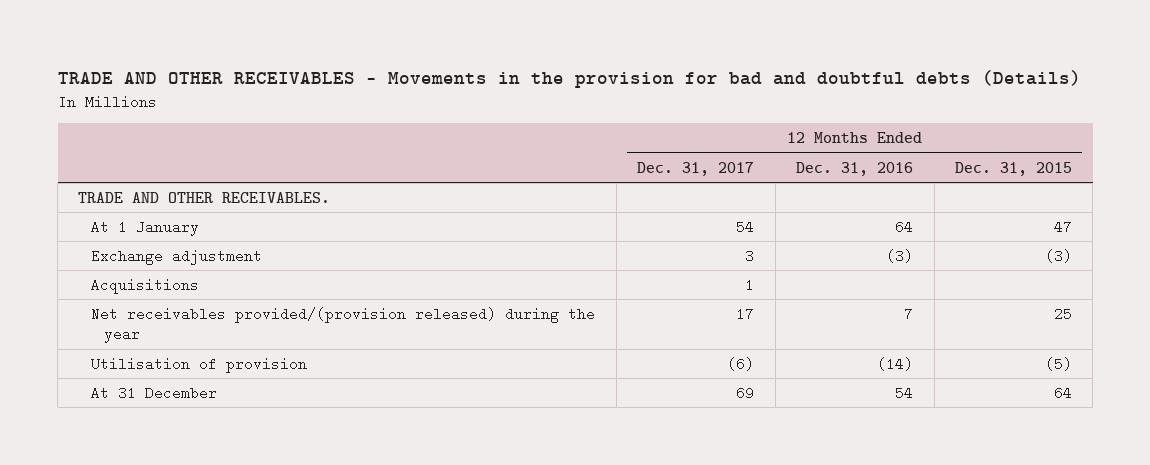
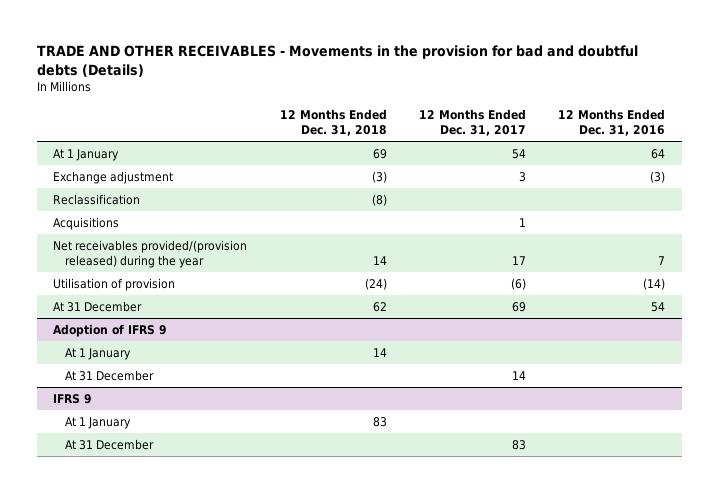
[954,161,1072,176] Dec. 31, 2015 -> none
none -> [279,109,387,136] 12 Months Ended Dec. 31, 2018
[78,191,331,203] TRADE AND OTHER RECEIVABLES. -> none
none -> [53,194,141,206] Reclassification
none -> [53,324,168,338] Adoption of IFRS 9
none -> [65,348,132,361] At 1 January
none -> [65,370,155,382] At 31 December
none -> [53,394,93,405] IFRS 9
none -> [65,417,132,430] At 1 January
none -> [65,439,155,451] At 31 December

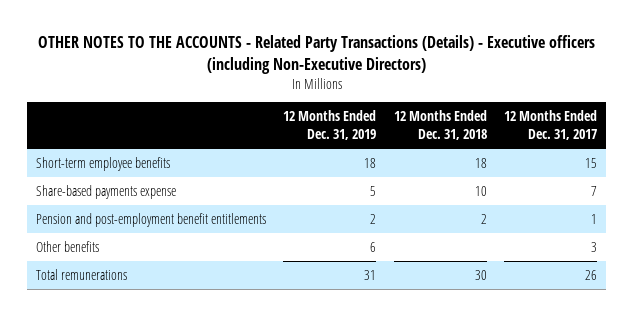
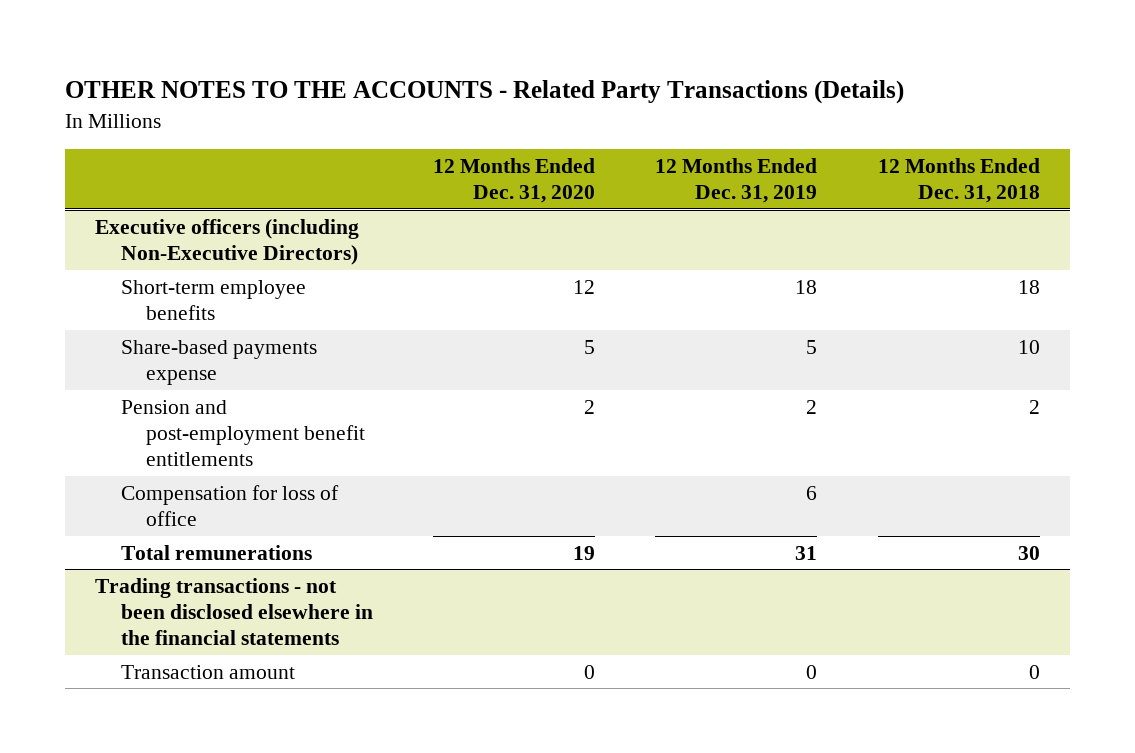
[37,35,595,74] OTHER NOTES TO THE ACCOUNTS - Related Party Transactions (Details) - Executive officers (including Non-Executive Directors) -> [64,80,904,105] OTHER NOTES TO THE ACCOUNTS - Related Party Transactions (Details)
[504,110,598,141] 12 Months Ended Dec. 31, 2017 -> none
none -> [433,157,596,204] 12 Months Ended Dec. 31, 2020
none -> [95,218,360,265] Executive officers (including Non-Executive Directors)
[35,240,99,252] Other benefits -> [120,484,339,526] Compensation for loss of office
none -> [95,577,373,646] Trading transactions - not been disclosed elsewhere in the financial statements
none -> [120,664,295,679] Transaction amount

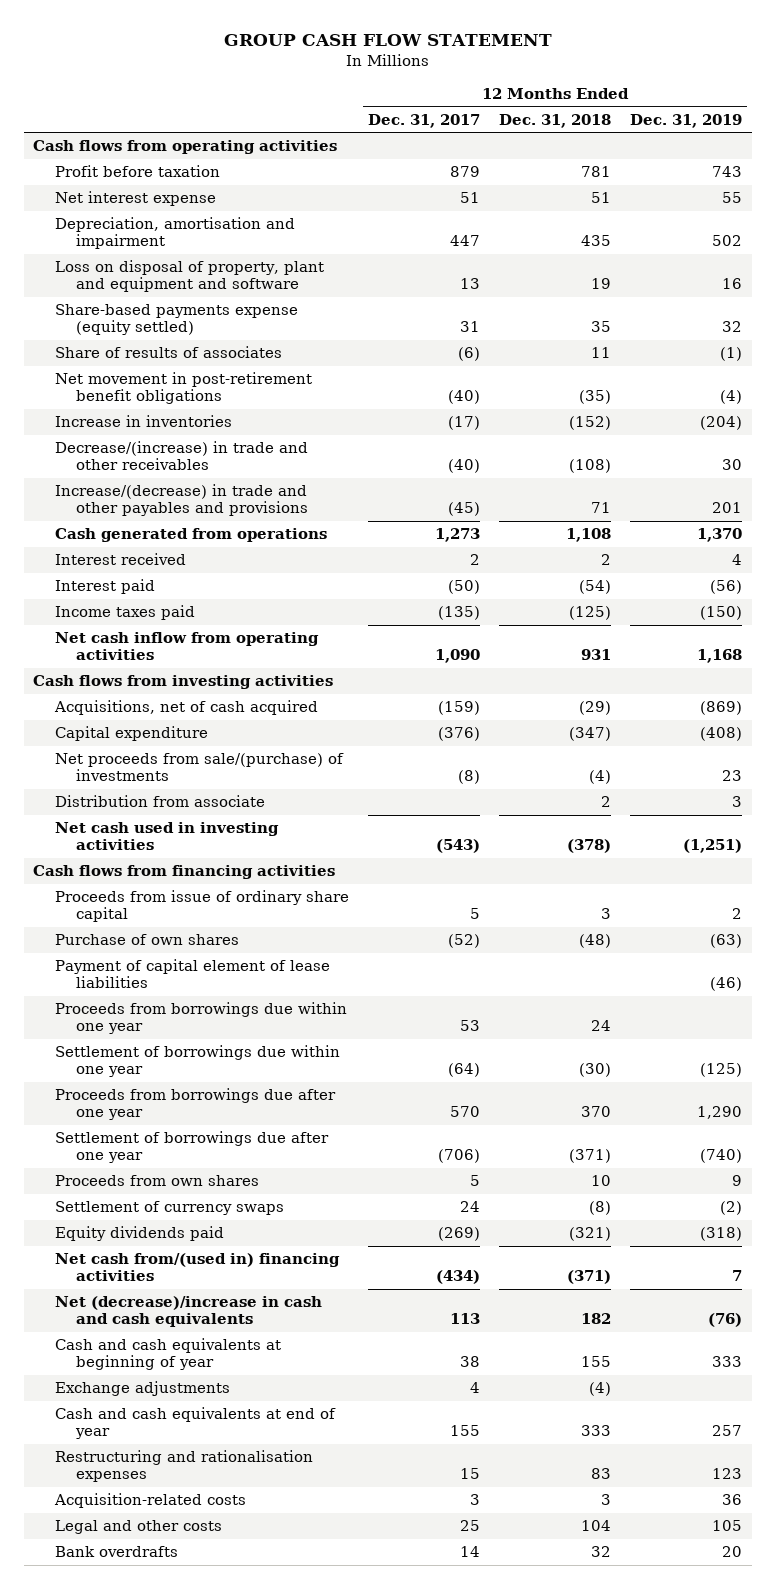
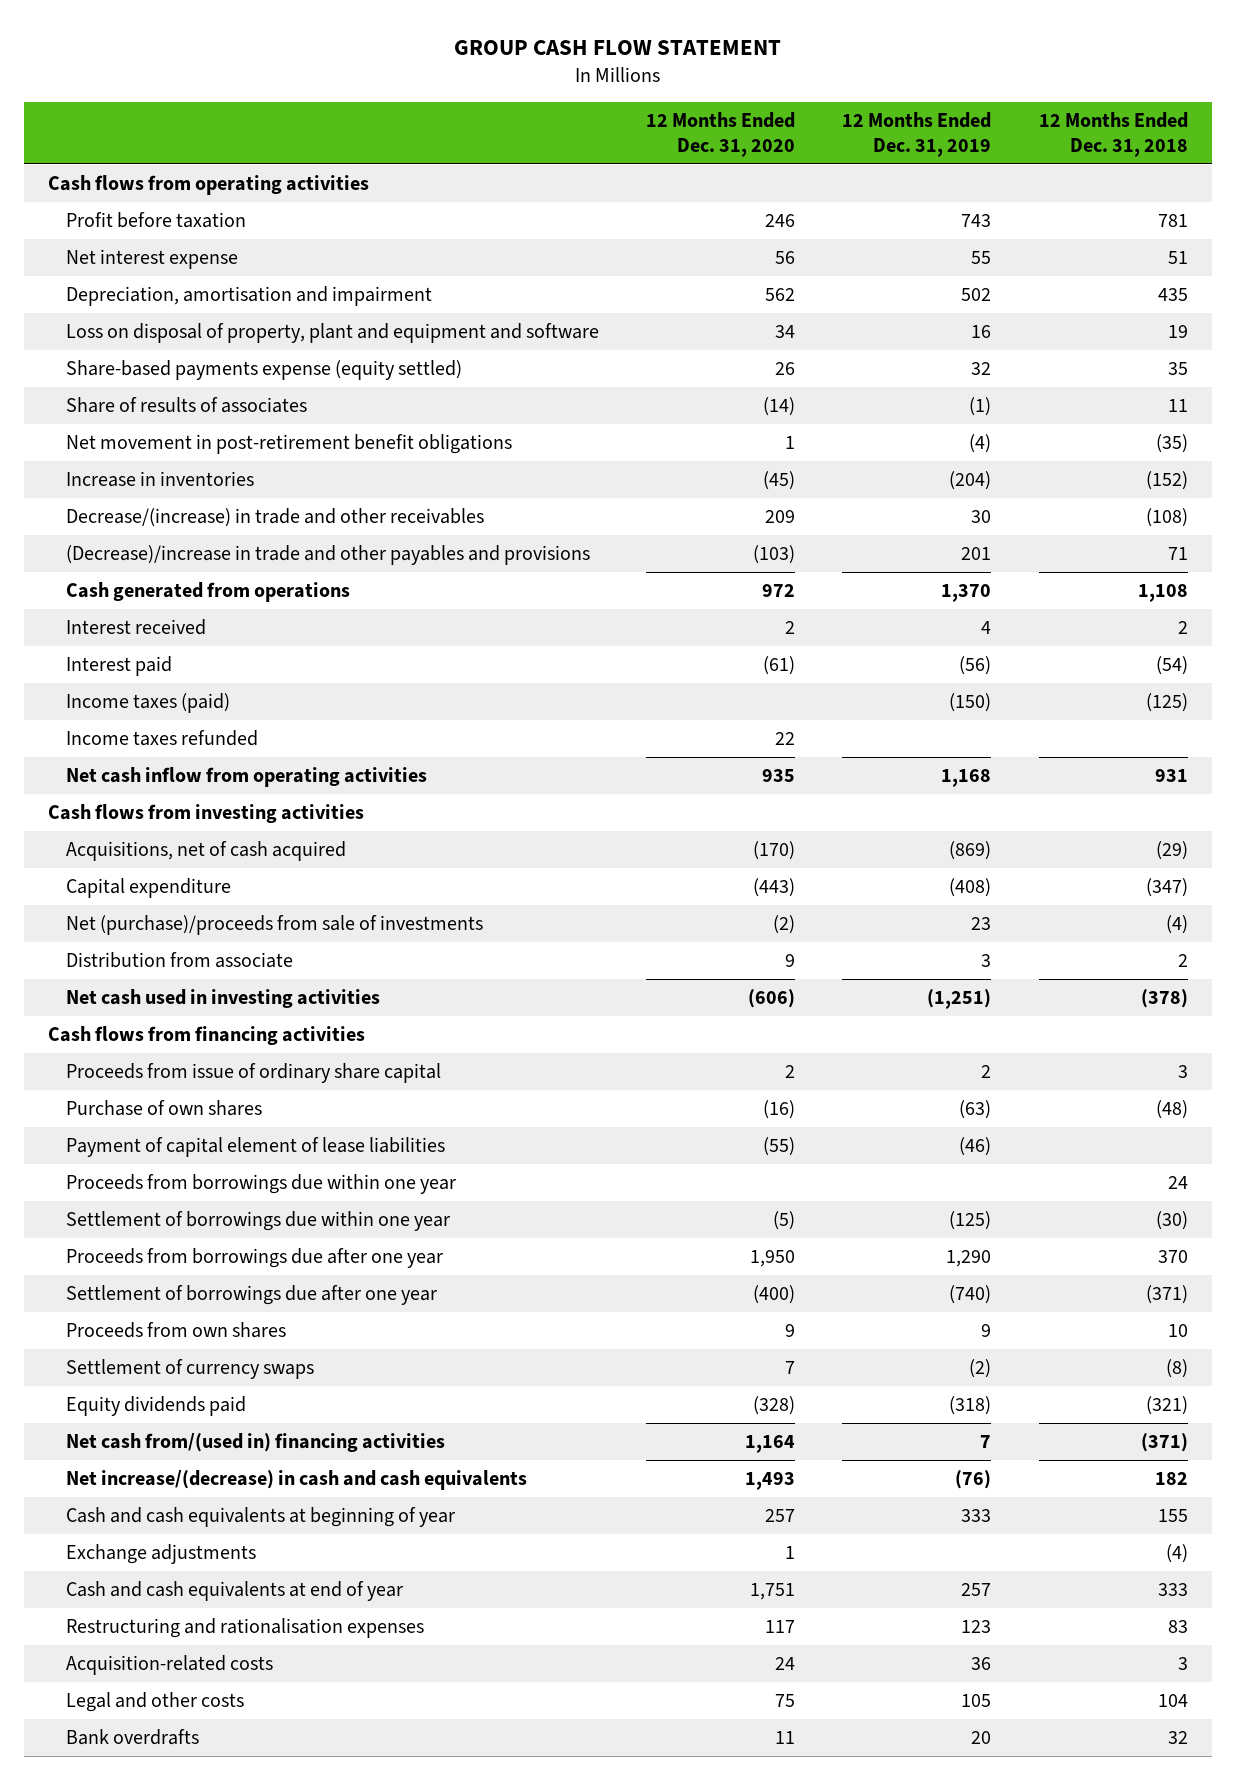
[367,113,480,128] Dec. 31, 2017 -> none
none -> [645,112,795,157] 12 Months Ended Dec. 31, 2020
[54,484,308,516] Increase/(decrease) in trade and other payables and provisions -> [65,545,590,566] (Decrease)/increase in trade and other payables and provisions
[54,605,195,621] Income taxes paid -> [65,693,230,714] Income taxes (paid)
none -> [65,730,258,747] Income taxes refunded
[54,753,344,781] Net proceeds from sale/(purchase) of investments -> [65,915,483,936] Net (purchase)/proceeds from sale of investments
[54,1296,322,1327] Net (decrease)/increase in cash and cash equivalents -> [65,1470,527,1491] Net increase/(decrease) in cash and cash equivalents

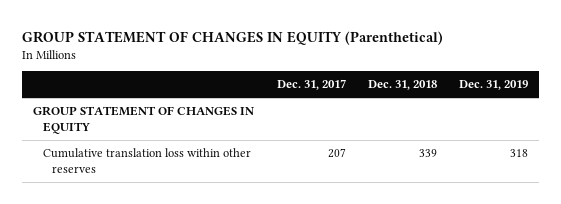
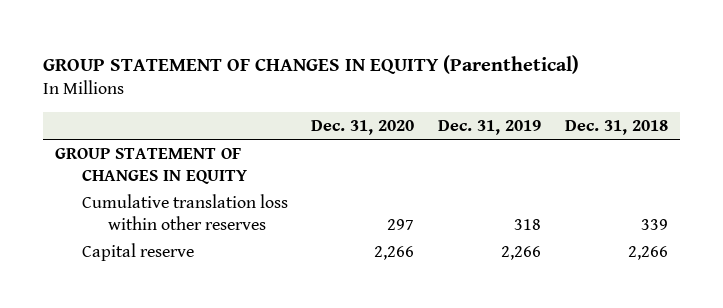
[276,79,346,91] Dec. 31, 2017 -> none
none -> [311,119,415,135] Dec. 31, 2020
none -> [81,243,194,262] Capital reserve

